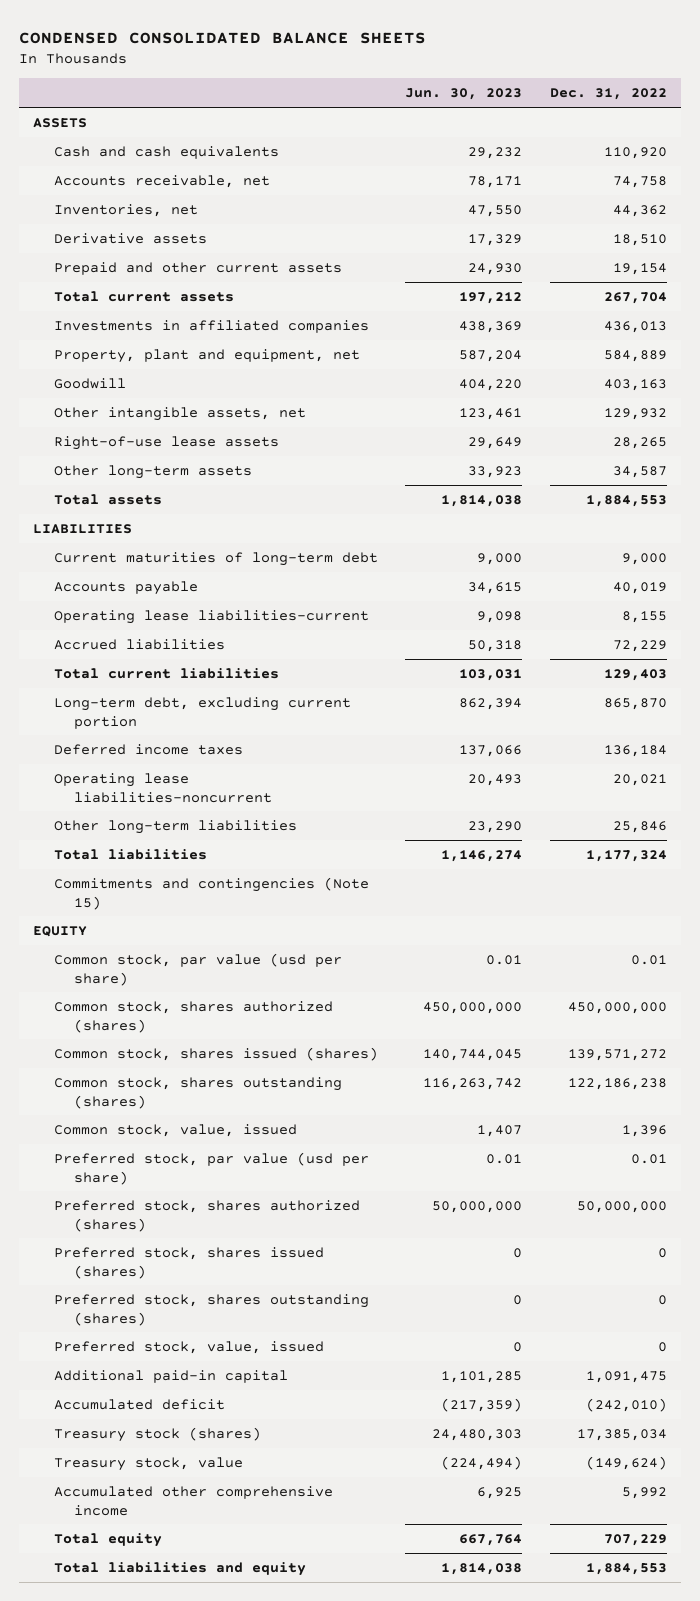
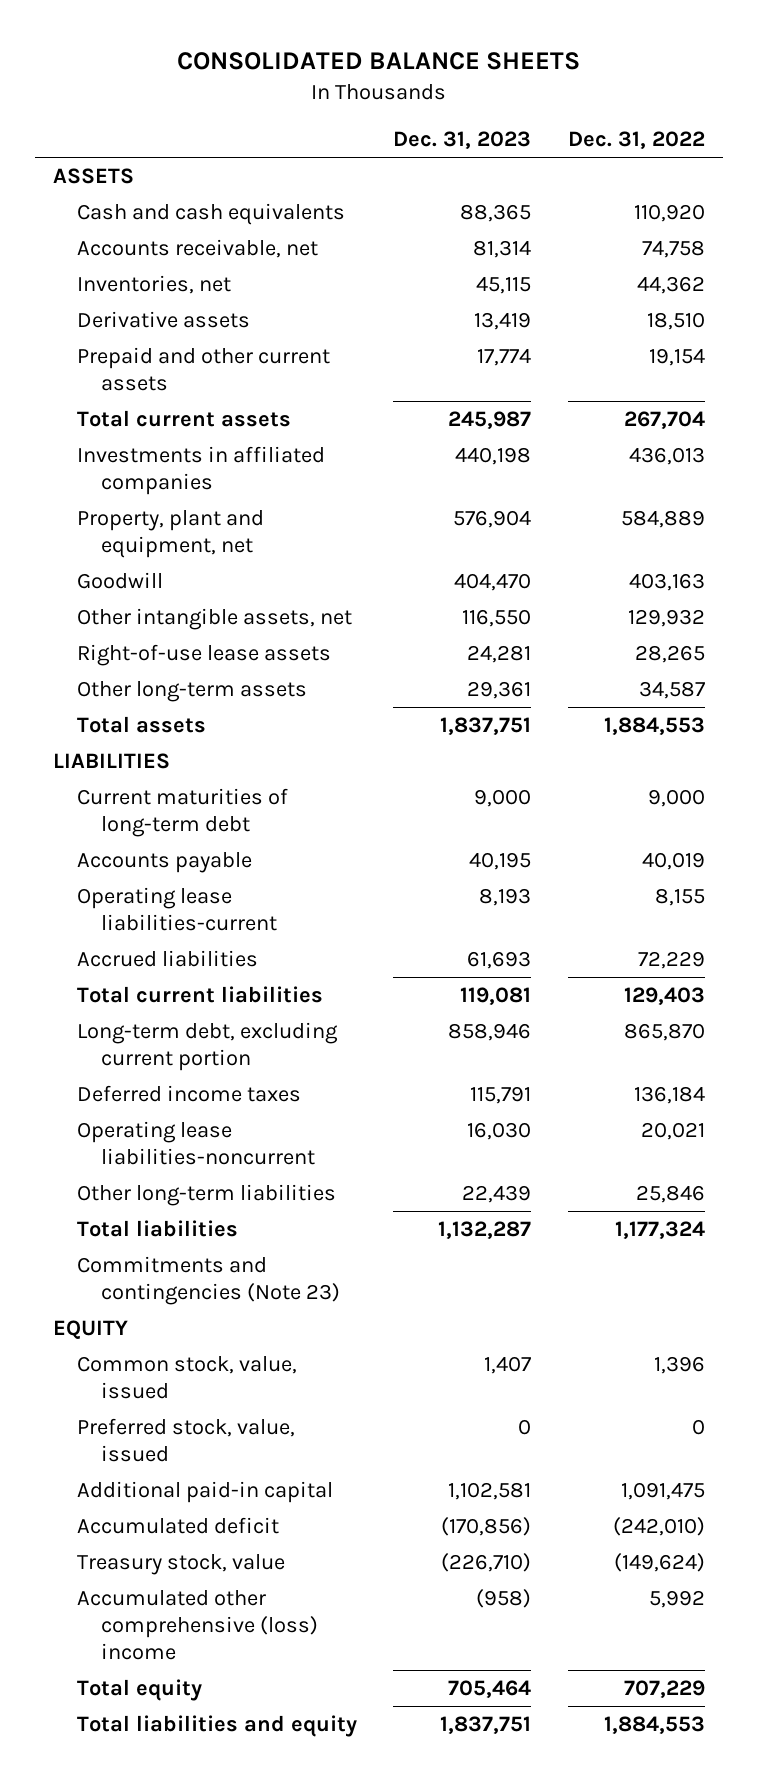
[19,31,427,44] CONDENSED CONSOLIDATED BALANCE SHEETS -> [176,52,580,71] CONSOLIDATED BALANCE SHEETS
[405,88,523,101] Jun. 30, 2023 -> none
none -> [393,131,532,150] Dec. 31, 2023
[53,876,369,910] Commitments and contingencies (Note 15) -> [76,1255,341,1305] Commitments and contingencies (Note 23)
[53,952,342,986] Common stock, par value (usd per share) -> none
[53,1000,333,1033] Common stock, shares authorized (shares) -> none
[53,1046,378,1061] Common stock, shares issued (shares) -> none
[53,1076,342,1109] Common stock, shares outstanding (shares) -> none
[53,1151,369,1185] Preferred stock, par value (usd per share) -> none
[53,1199,360,1232] Preferred stock, shares authorized (shares) -> none
[53,1246,324,1279] Preferred stock, shares issued (shares) -> none
[53,1293,369,1326] Preferred stock, shares outstanding (shares) -> none
[53,1426,261,1442] Treasury stock (shares) -> none
[53,1485,333,1516] Accumulated other comprehensive income -> [76,1589,319,1660] Accumulated other comprehensive (loss) income

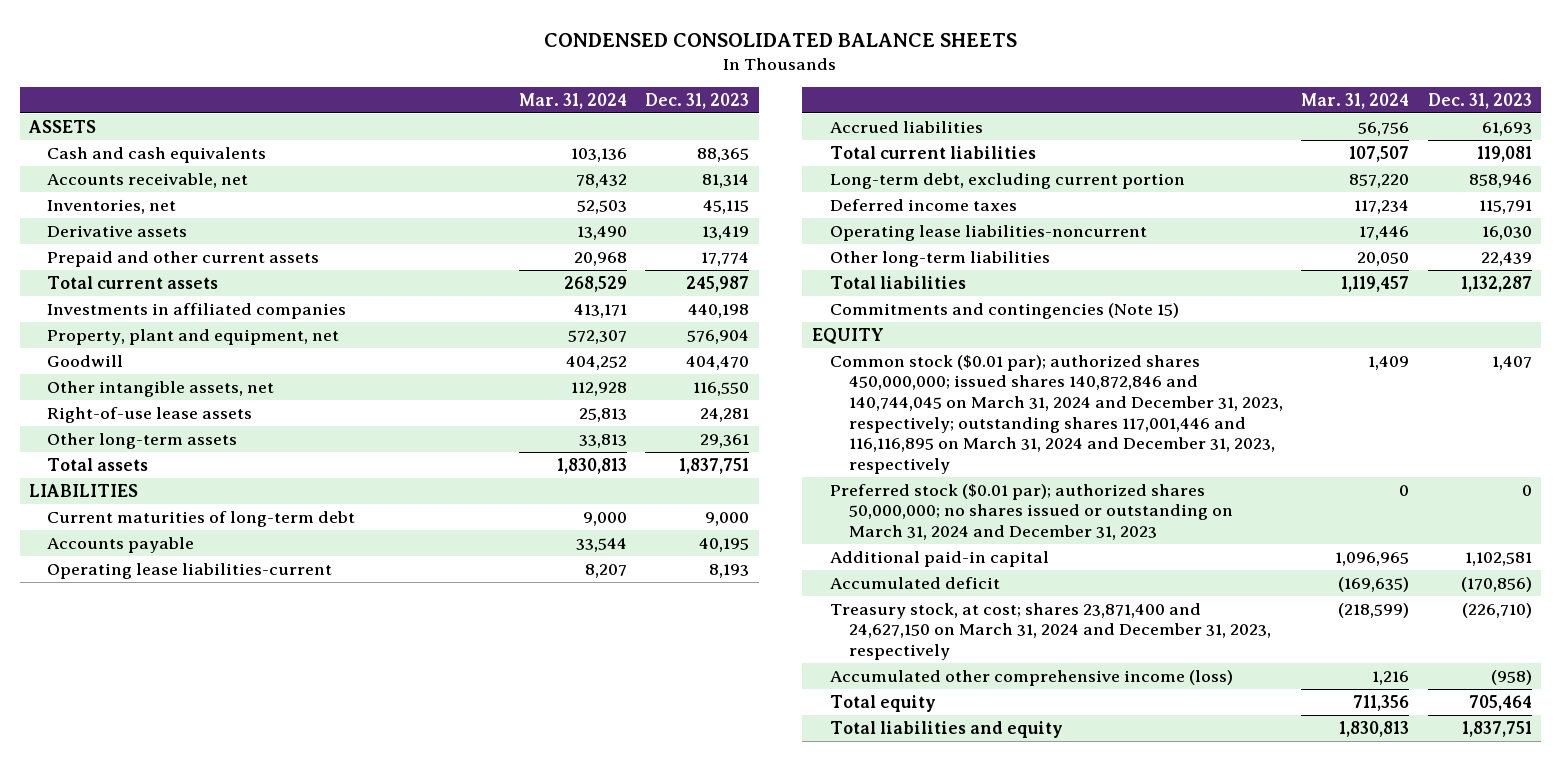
[176,52,580,71] CONSOLIDATED BALANCE SHEETS -> [544,32,1018,47] CONDENSED CONSOLIDATED BALANCE SHEETS
[567,131,705,150] Dec. 31, 2022 -> none
none -> [518,93,627,110] Mar. 31, 2024
[76,1255,341,1305] Commitments and contingencies (Note 23) -> [830,302,1180,319] Commitments and contingencies (Note 15)
[76,1355,297,1399] Common stock, value, issued -> [830,354,1283,475] Common stock ($0.01 par); authorized shares 450,000,000; issued shares 140,872,846 and 140,744,045 on March 31, 2024 and December 31, 2023, respectively; outstanding shares 117,001,446 and 116,116,895 on March 31, 2024 and December 31, 2023, respectively
[76,1417,295,1462] Preferred stock, value, issued -> [830,483,1233,541] Preferred stock ($0.01 par); authorized shares 50,000,000; no shares issued or outstanding on March 31, 2024 and December 31, 2023
[76,1553,285,1575] Treasury stock, value -> [830,602,1271,661] Treasury stock, at cost; shares 23,871,400 and 24,627,150 on March 31, 2024 and December 31, 2023, respectively
[76,1589,319,1660] Accumulated other comprehensive (loss) income -> [830,669,1234,686] Accumulated other comprehensive income (loss)

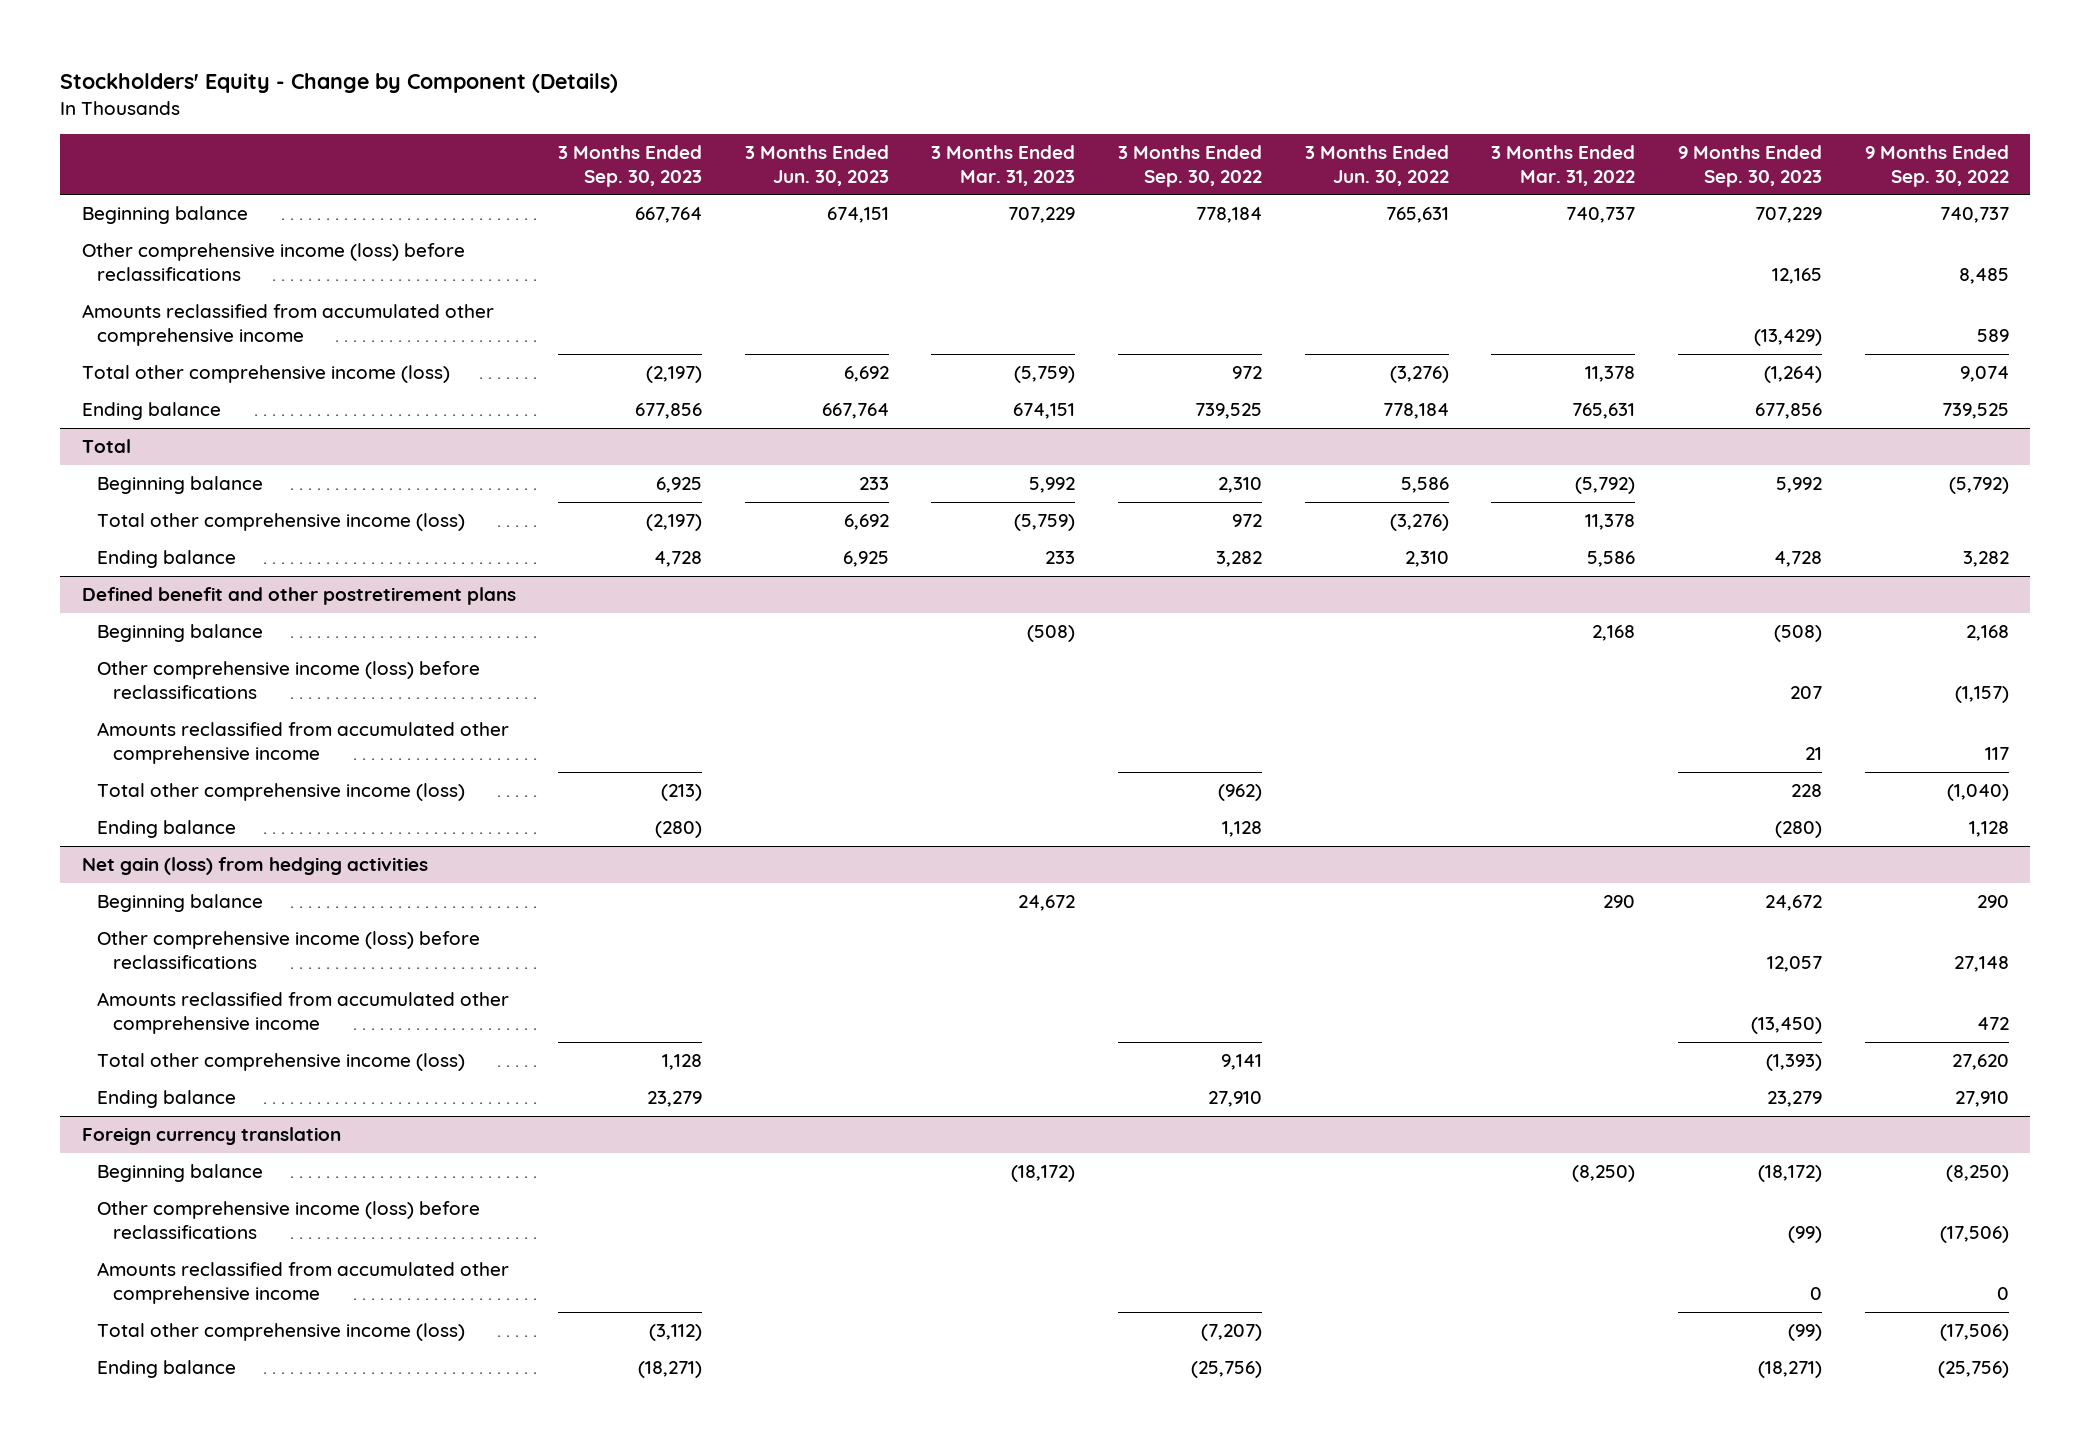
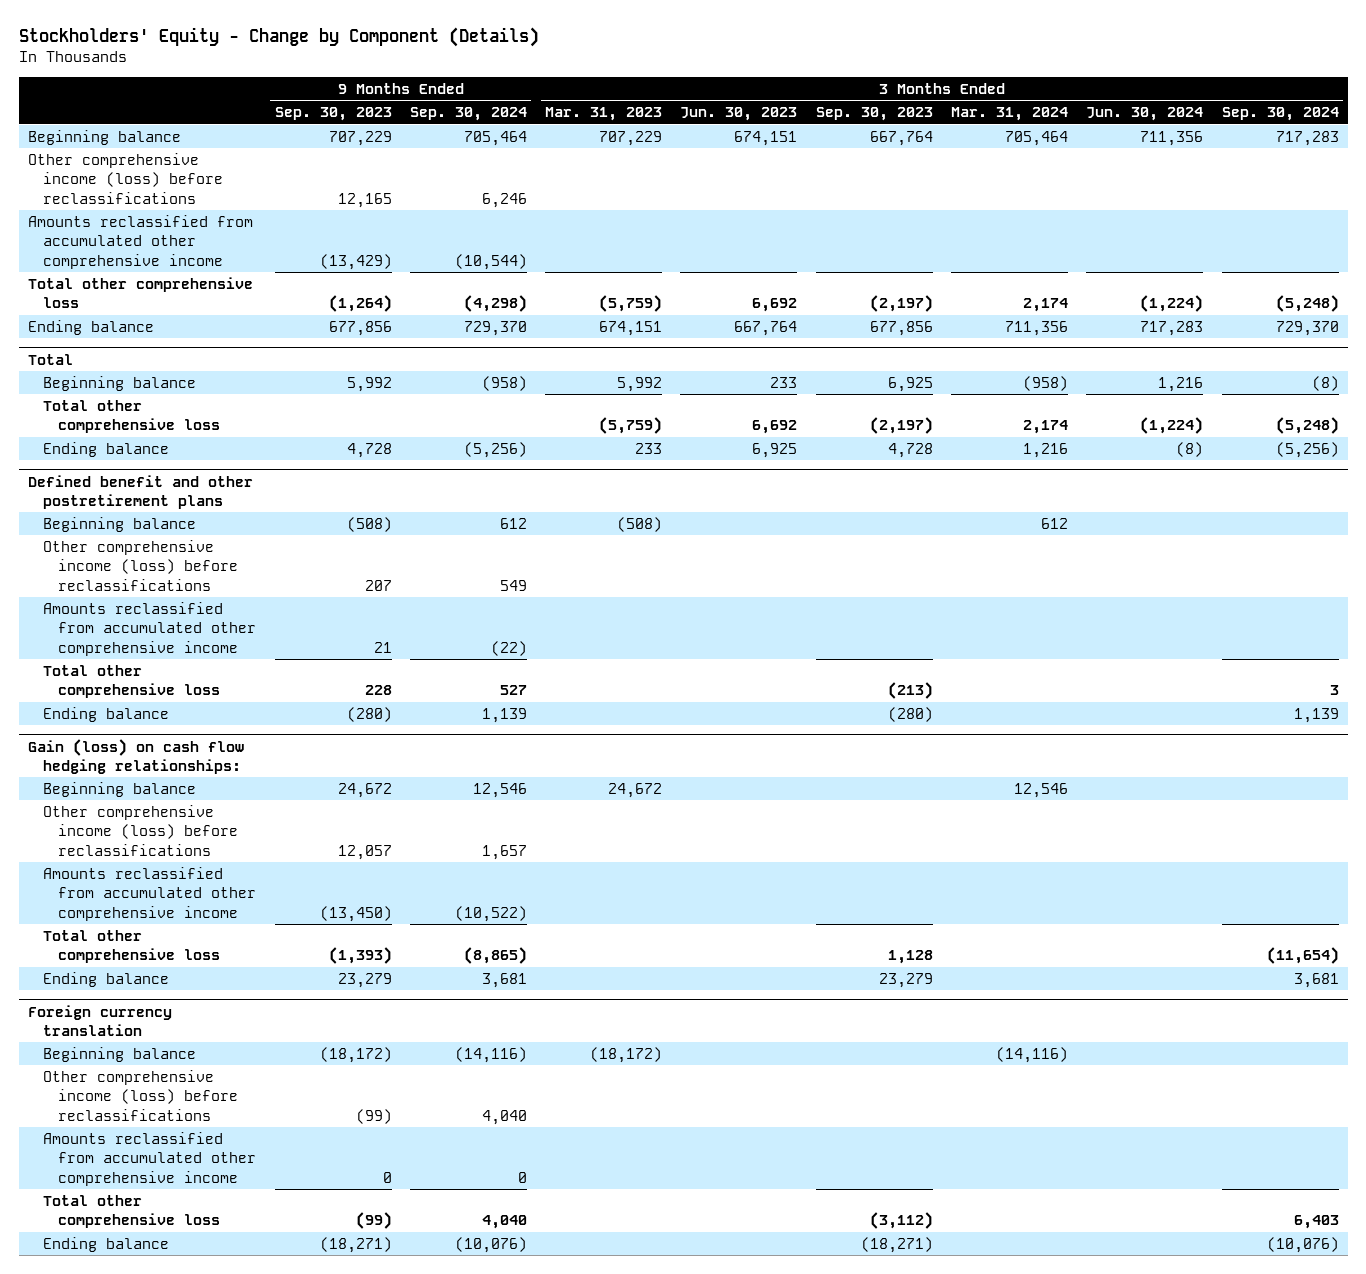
[1118,144,1263,187] 3 Months Ended Sep. 30, 2022 -> none
[1304,144,1449,186] 3 Months Ended Jun. 30, 2022 -> none
[1491,144,1636,186] 3 Months Ended Mar. 31, 2022 -> none
[1864,144,2009,187] 9 Months Ended Sep. 30, 2022 -> none
none -> [409,107,527,122] Sep. 30, 2024
none -> [950,107,1068,122] Mar. 31, 2024
none -> [1086,107,1204,122] Jun. 30, 2024
none -> [1221,107,1339,122] Sep. 30, 2024
[81,365,450,384] Total other comprehensive income (loss) -> [27,276,253,309] Total other comprehensive loss
[97,513,466,532] Total other comprehensive income (loss) -> [43,399,221,434] Total other comprehensive loss
[97,783,466,802] Total other comprehensive income (loss) -> [43,664,221,699] Total other comprehensive loss
[81,857,428,876] Net gain (loss) from hedging activities -> [27,738,244,774] Gain (loss) on cash flow hedging relationships:
[97,1053,466,1072] Total other comprehensive income (loss) -> [43,929,221,964] Total other comprehensive loss
[97,1323,466,1342] Total other comprehensive income (loss) -> [43,1194,221,1229] Total other comprehensive loss

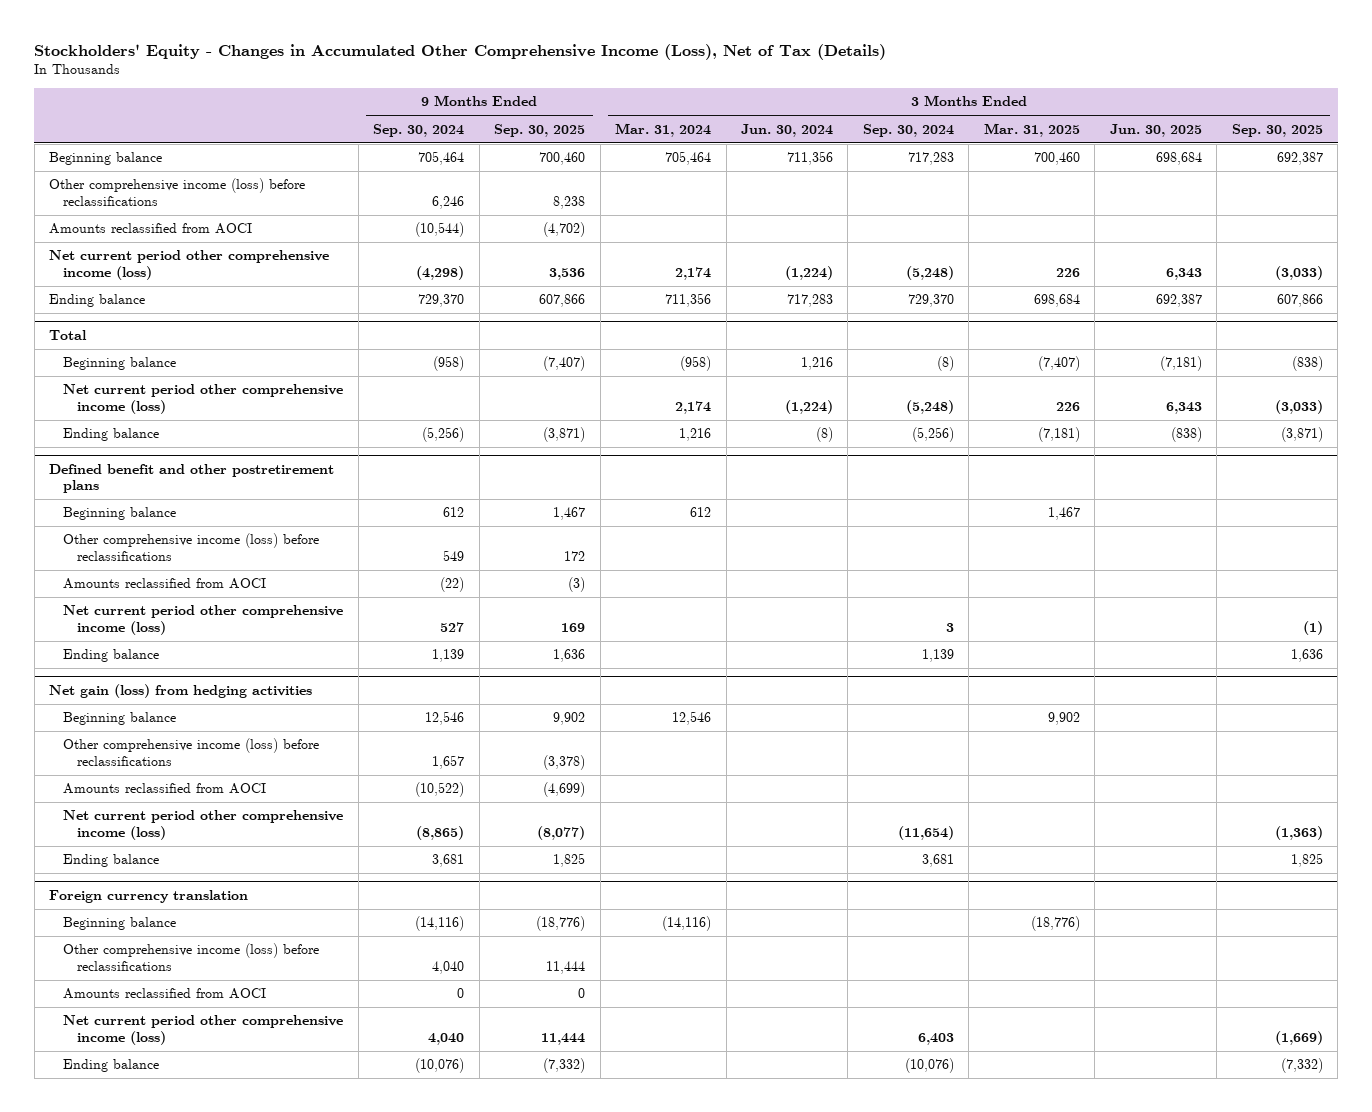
[18,26,539,47] Stockholders' Equity - Change by Component (Details) -> [34,43,887,60] Stockholders' Equity - Changes in Accumulated Other Comprehensive Income (Loss), Net of Tax (Details)
[274,107,392,122] Sep. 30, 2023 -> none
[545,107,663,122] Mar. 31, 2023 -> none
[680,107,798,122] Jun. 30, 2023 -> none
[815,107,933,122] Sep. 30, 2023 -> none
none -> [494,123,586,137] Sep. 30, 2025
none -> [983,122,1080,137] Mar. 31, 2025
none -> [1109,123,1202,137] Jun. 30, 2025
none -> [1231,123,1323,137] Sep. 30, 2025
[27,214,253,269] Amounts reclassified from accumulated other comprehensive income -> [49,223,253,235] Amounts reclassified from AOCI
[27,276,253,309] Total other comprehensive loss -> [49,250,330,281] Net current period other comprehensive income (loss)
[43,399,221,434] Total other comprehensive loss -> [63,384,344,415] Net current period other comprehensive income (loss)
[43,601,257,656] Amounts reclassified from accumulated other comprehensive income -> [63,578,267,590] Amounts reclassified from AOCI
[43,664,221,699] Total other comprehensive loss -> [63,605,344,636] Net current period other comprehensive income (loss)
[27,738,244,774] Gain (loss) on cash flow hedging relationships: -> [49,683,313,698] Net gain (loss) from hedging activities
[43,866,257,921] Amounts reclassified from accumulated other comprehensive income -> [63,783,267,795] Amounts reclassified from AOCI
[43,929,221,964] Total other comprehensive loss -> [63,810,344,841] Net current period other comprehensive income (loss)
[43,1131,257,1186] Amounts reclassified from accumulated other comprehensive income -> [63,988,267,1000] Amounts reclassified from AOCI
[43,1194,221,1229] Total other comprehensive loss -> [63,1015,344,1046] Net current period other comprehensive income (loss)

